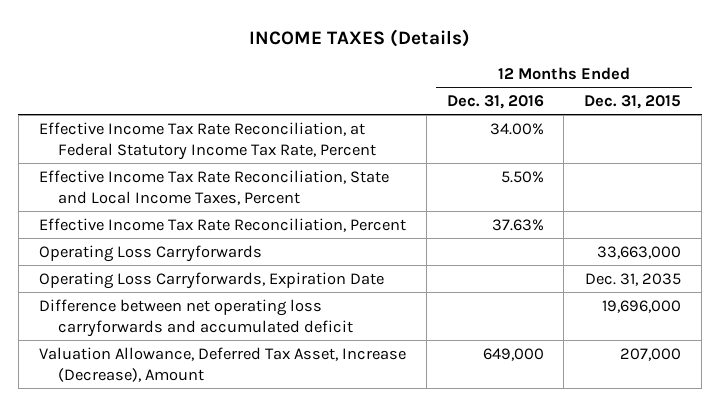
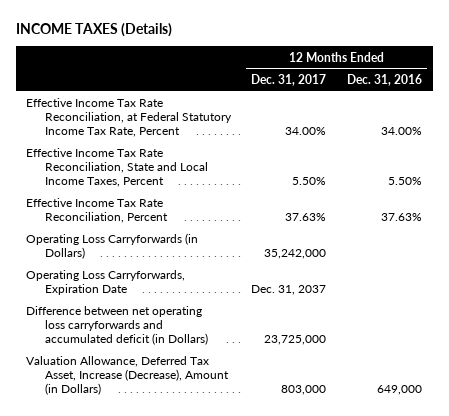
[584,95,682,110] Dec. 31, 2015 -> none
none -> [251,73,327,86] Dec. 31, 2017
[38,244,262,262] Operating Loss Carryforwards -> [26,233,199,260] Operating Loss Carryforwards (in Dollars)
[38,298,353,337] Difference between net operating loss carryforwards and accumulated deficit -> [26,306,208,346] Difference between net operating loss carryforwards and accumulated deficit (in Dollars)
[38,346,406,382] Valuation Allowance, Deferred Tax Asset, Increase (Decrease), Amount -> [26,356,229,396] Valuation Allowance, Deferred Tax Asset, Increase (Decrease), Amount (in Dollars)

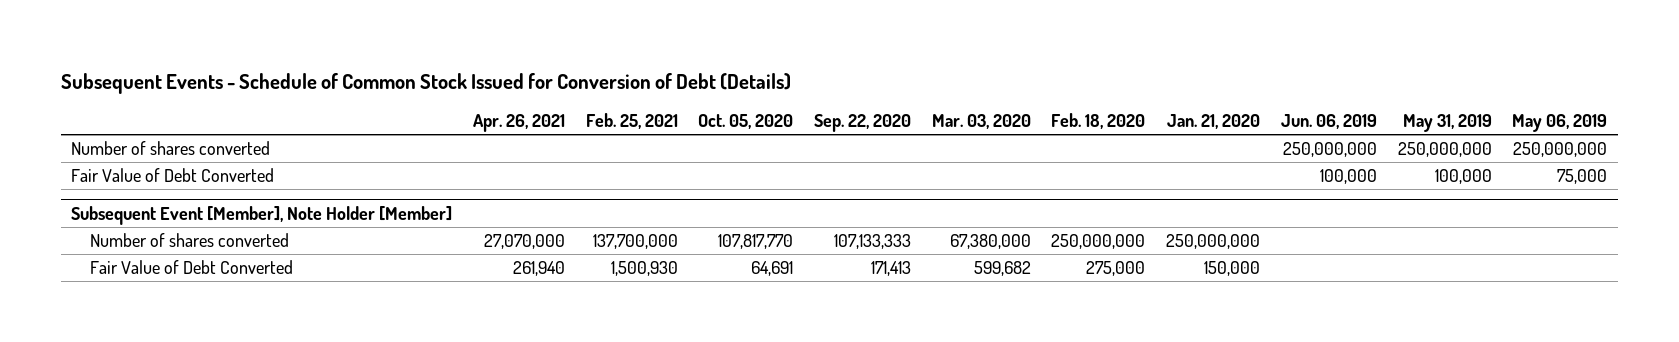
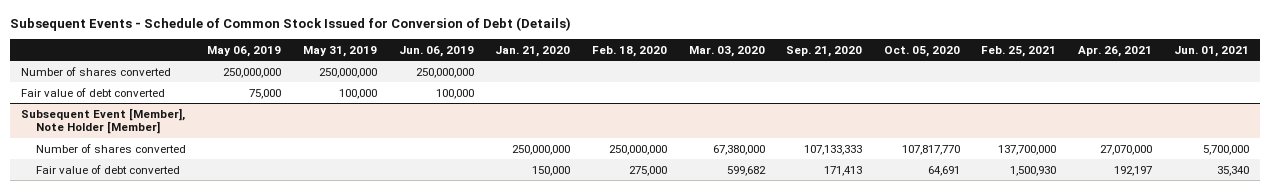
[814,114,912,133] Sep. 22, 2020 -> none
none -> [786,45,863,57] Sep. 21, 2020
none -> [1173,45,1249,57] Jun. 01, 2021
[71,168,275,183] Fair Value of Debt Converted -> [20,87,165,97] Fair value of debt converted
[89,260,293,275] Fair Value of Debt Converted -> [35,164,180,174] Fair value of debt converted
[513,261,566,277] 261,940 -> [1114,165,1153,176] 192,197

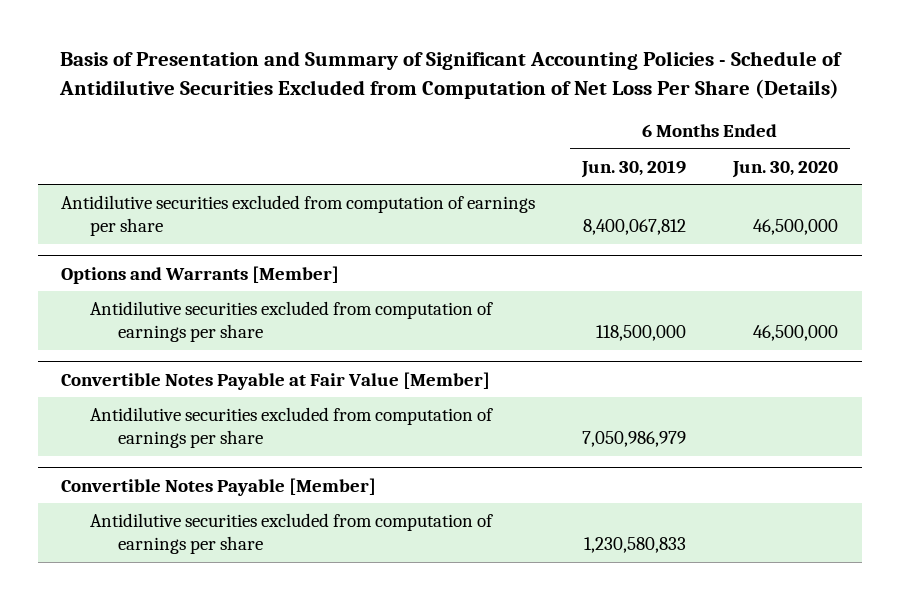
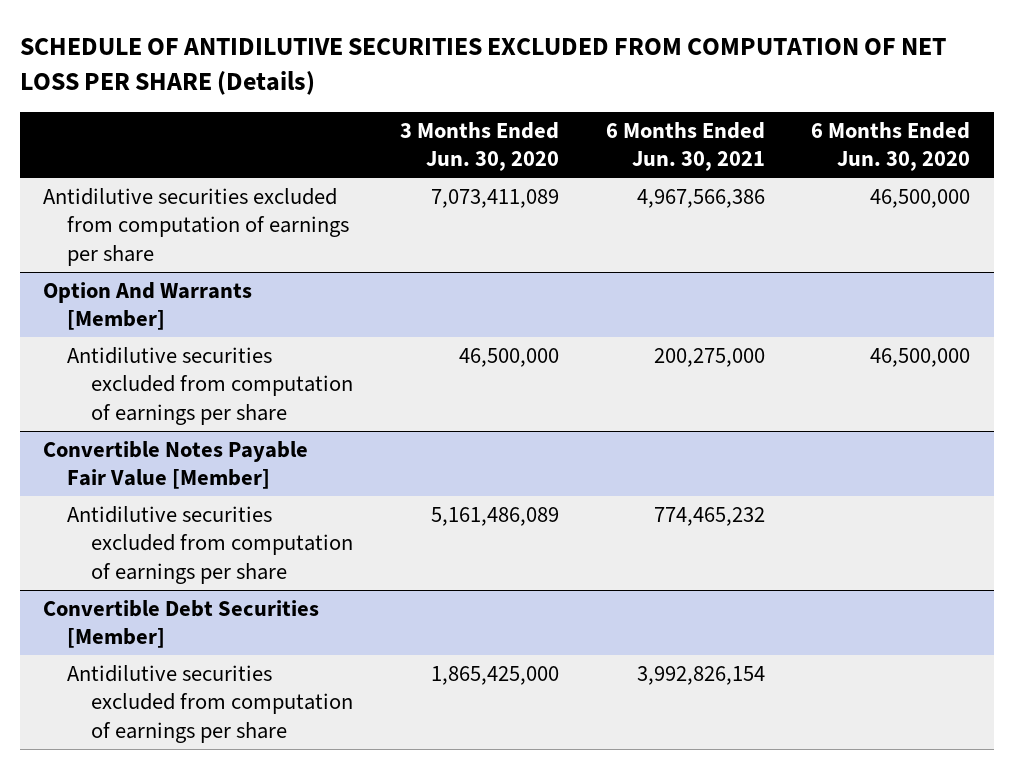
[58,51,842,99] Basis of Presentation and Summary of Significant Accounting Policies - Schedule of Antidilutive Securities Excluded from Computation of Net Loss Per Share (Details) -> [19,37,946,95] SCHEDULE OF ANTIDILUTIVE SECURITIES EXCLUDED FROM COMPUTATION OF NET LOSS PER SHARE (Details)
[581,159,687,178] Jun. 30, 2019 -> none
none -> [400,121,560,172] 3 Months Ended Jun. 30, 2020
none -> [605,121,765,172] 6 Months Ended Jun. 30, 2021
[61,265,340,284] Options and Warrants [Member] -> [43,281,253,331] Option And Warrants [Member]
[61,371,491,390] Convertible Notes Payable at Fair Value [Member] -> [43,440,309,490] Convertible Notes Payable Fair Value [Member]
[61,477,377,496] Convertible Notes Payable [Member] -> [43,599,320,649] Convertible Debt Securities [Member]

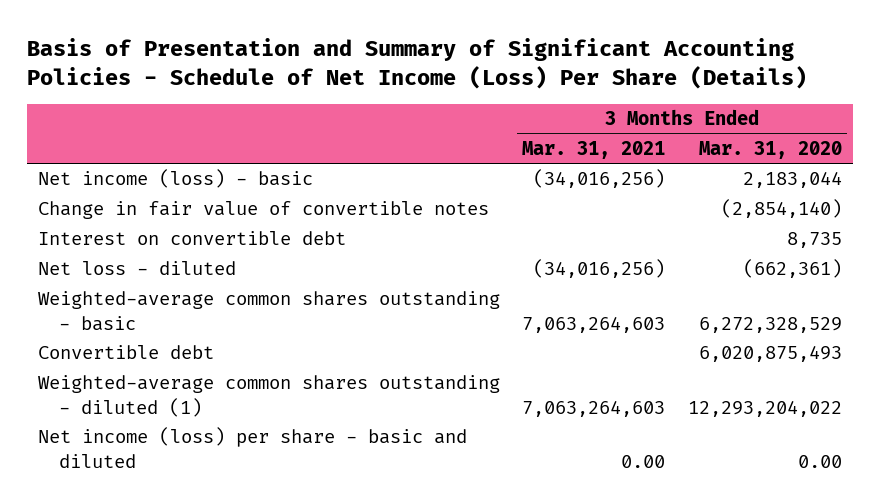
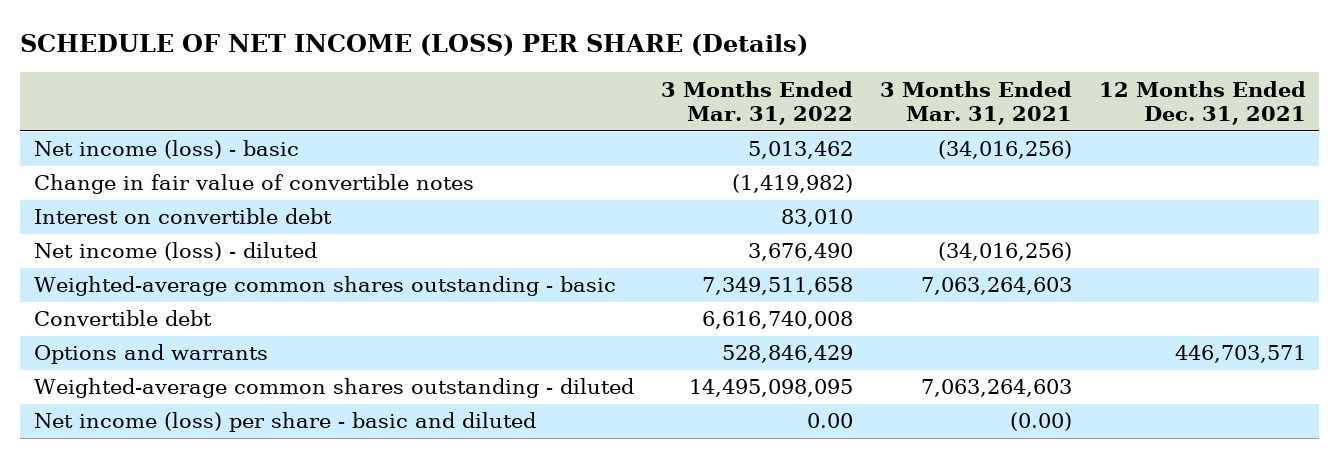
[27,38,808,90] Basis of Presentation and Summary of Significant Accounting Policies - Schedule of Net Income (Loss) Per Share (Details) -> [20,34,809,57] SCHEDULE OF NET INCOME (LOSS) PER SHARE (Details)
[698,141,842,160] Mar. 31, 2020 -> none
none -> [660,80,853,126] 3 Months Ended Mar. 31, 2022
none -> [1098,80,1306,126] 12 Months Ended Dec. 31, 2021
[38,261,237,276] Net loss - diluted -> [33,242,317,262] Net income (loss) - diluted
none -> [33,344,268,365] Options and warrants
[38,375,501,417] Weighted-average common shares outstanding - diluted (1) -> [33,378,634,399] Weighted-average common shares outstanding - diluted
[621,454,666,468] 0.00 -> [1009,412,1072,432] (0.00)

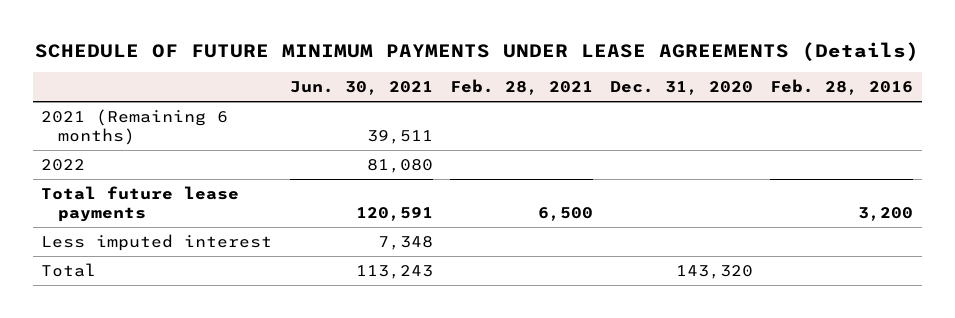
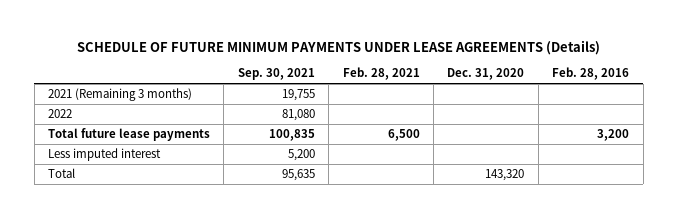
[289,81,433,96] Jun. 30, 2021 -> none
none -> [237,68,315,81] Sep. 30, 2021
[41,108,229,146] 2021 (Remaining 6 months) -> [47,88,192,102] 2021 (Remaining 3 months)

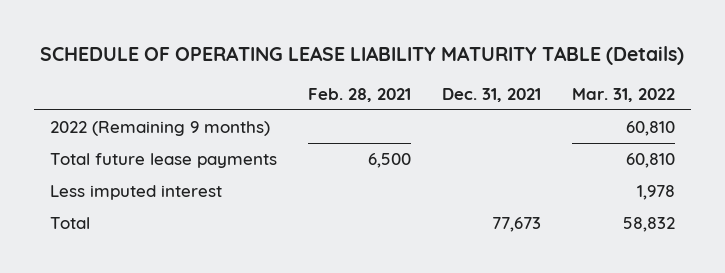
[76,39,600,55] SCHEDULE OF FUTURE MINIMUM PAYMENTS UNDER LEASE AGREEMENTS (Details) -> [40,45,685,65] SCHEDULE OF OPERATING LEASE LIABILITY MATURITY TABLE (Details)
[237,68,315,81] Sep. 30, 2021 -> none
[447,68,525,81] Dec. 31, 2020 -> none
[552,67,630,81] Feb. 28, 2016 -> none
none -> [441,87,541,102] Dec. 31, 2021
none -> [572,87,676,102] Mar. 31, 2022
[47,109,72,119] 2022 -> none
[47,88,192,102] 2021 (Remaining 3 months) -> [49,121,270,137] 2022 (Remaining 9 months)

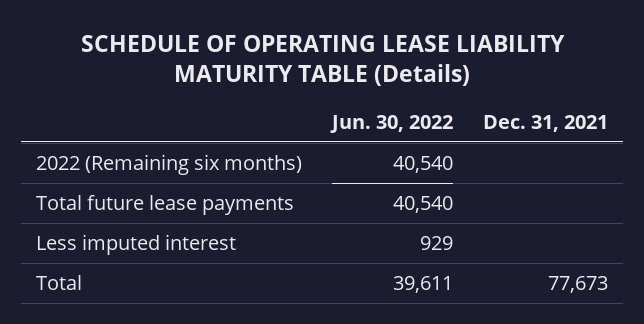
[307,87,411,102] Feb. 28, 2021 -> none
[572,87,676,102] Mar. 31, 2022 -> none
none -> [330,114,454,133] Jun. 30, 2022
[49,121,270,137] 2022 (Remaining 9 months) -> [36,153,303,175] 2022 (Remaining six months)

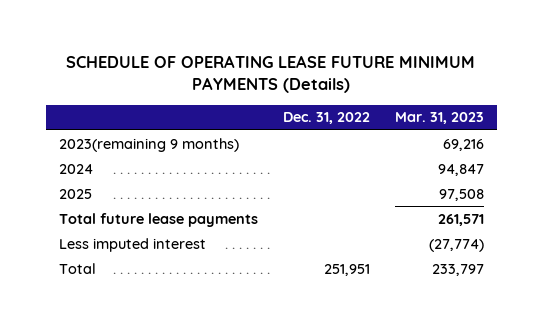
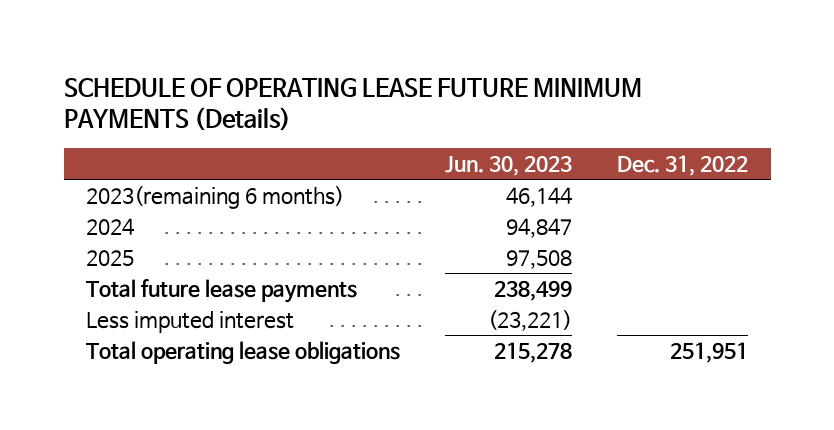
[395,112,485,125] Mar. 31, 2023 -> none
none -> [445,155,573,176] Jun. 30, 2023
[58,137,239,152] 2023(remaining 9 months) -> [86,185,345,209] 2023(remaining 6 months)
[58,262,96,274] Total -> [86,340,401,364] Total operating lease obligations

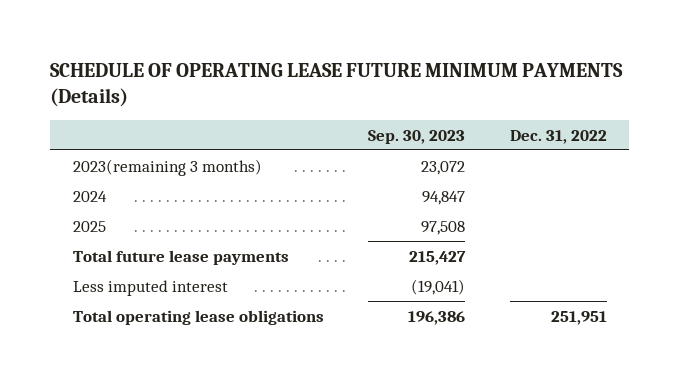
[445,155,573,176] Jun. 30, 2023 -> none
none -> [368,129,466,144] Sep. 30, 2023
[86,185,345,209] 2023(remaining 6 months) -> [72,158,262,176] 2023(remaining 3 months)

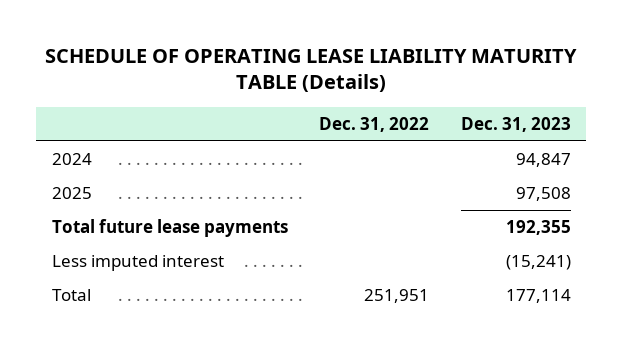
[50,62,624,108] SCHEDULE OF OPERATING LEASE FUTURE MINIMUM PAYMENTS (Details) -> [45,48,578,93] SCHEDULE OF OPERATING LEASE LIABILITY MATURITY TABLE (Details)
[368,129,466,144] Sep. 30, 2023 -> none
none -> [460,116,571,132] Dec. 31, 2023
[72,158,262,176] 2023(remaining 3 months) -> none
[72,309,324,325] Total operating lease obligations -> [51,289,91,302] Total

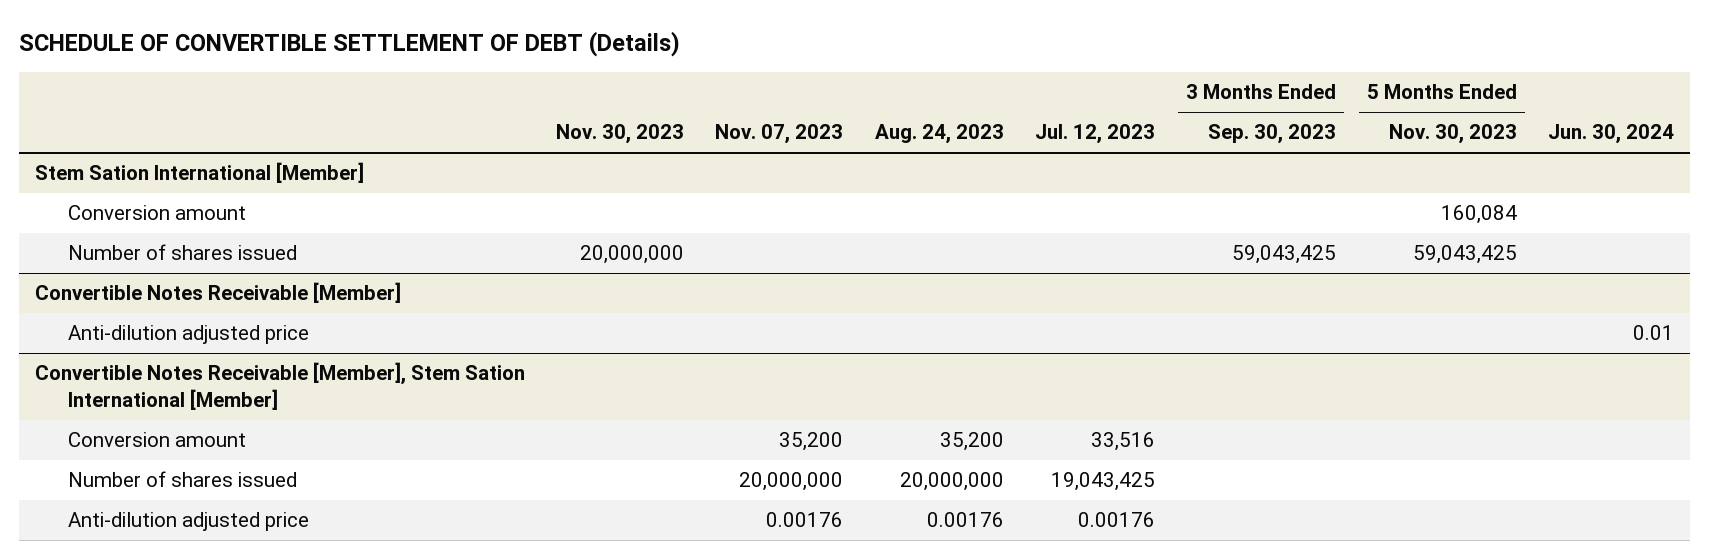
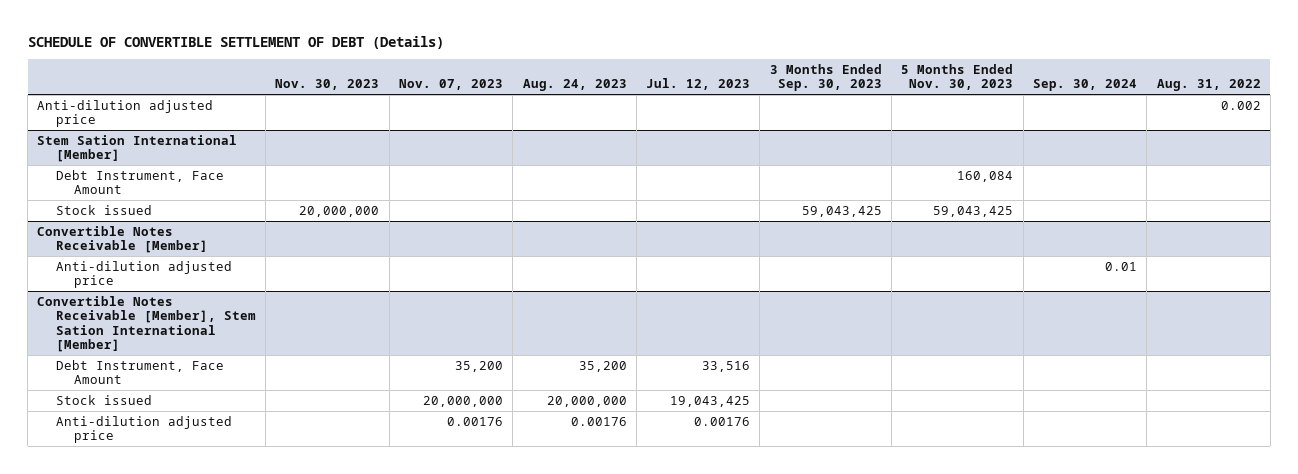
[1548,124,1675,145] Jun. 30, 2024 -> none
none -> [1032,79,1137,92] Sep. 30, 2024
none -> [1156,79,1261,92] Aug. 31, 2022
none -> [37,99,214,128] Anti-dilution adjusted price
[67,205,246,221] Conversion amount -> [55,169,224,195] Debt Instrument, Face Amount
[67,244,297,261] Number of shares issued -> [55,204,152,215] Stock issued
[67,432,246,448] Conversion amount -> [55,359,224,385] Debt Instrument, Face Amount
[67,471,297,488] Number of shares issued -> [55,394,152,405] Stock issued

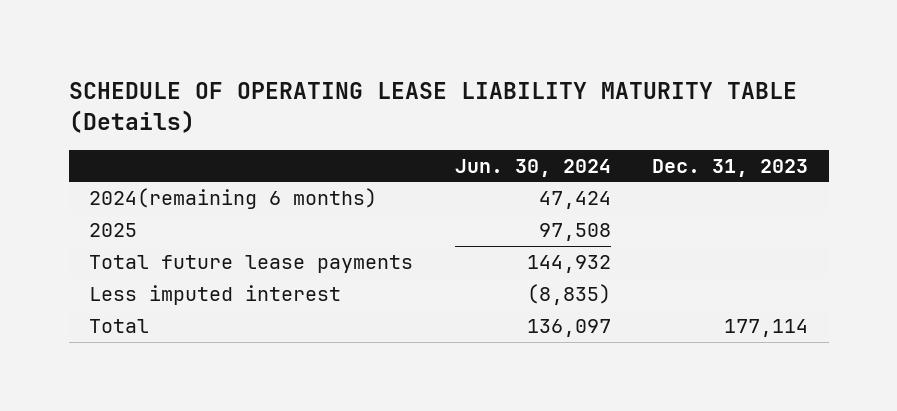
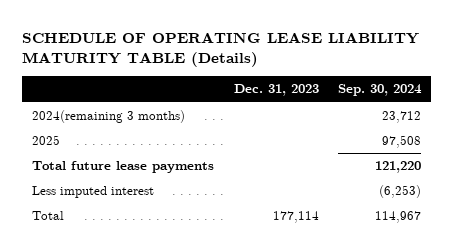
[454,158,611,177] Jun. 30, 2024 -> none
none -> [338,84,423,97] Sep. 30, 2024
[89,188,378,210] 2024(remaining 6 months) -> [32,110,186,124] 2024(remaining 3 months)

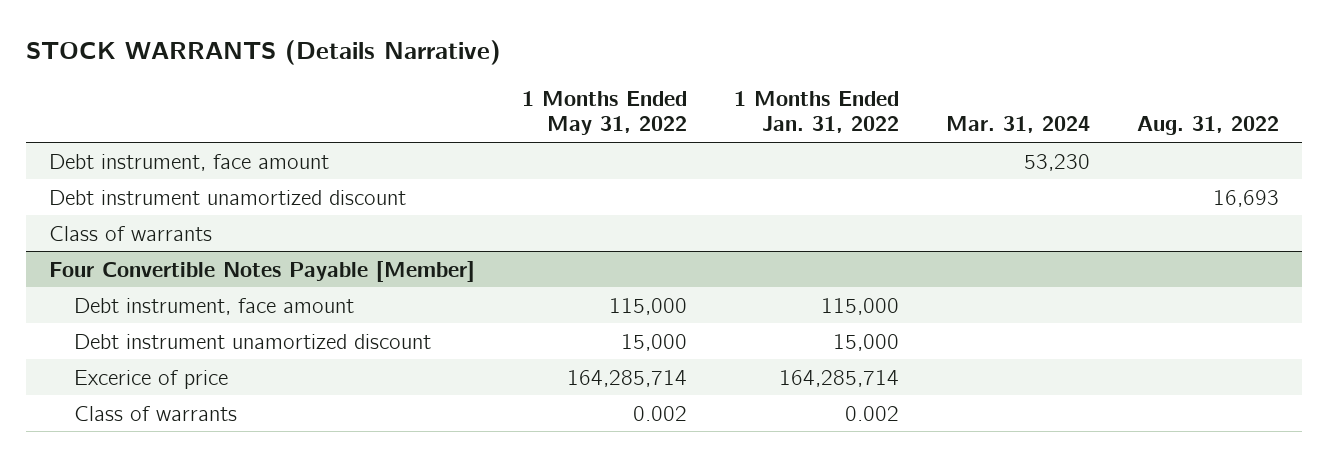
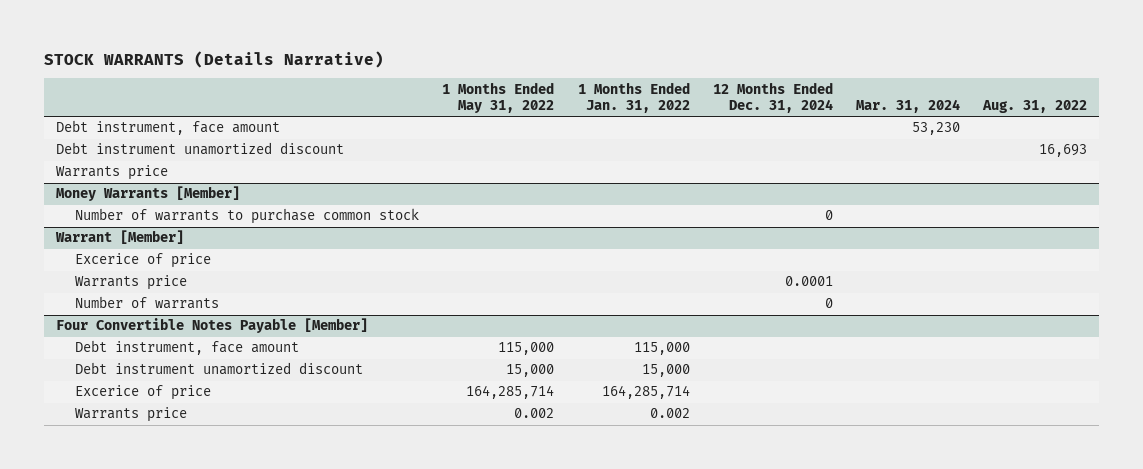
none -> [712,81,833,114] 12 Months Ended Dec. 31, 2024
[49,225,213,241] Class of warrants -> [56,165,169,181] Warrants price
none -> [56,186,241,202] Money Warrants [Member]
none -> [75,208,420,225] Number of warrants to purchase common stock
none -> [55,230,185,245] Warrant [Member]
none -> [75,253,212,269] Excerice of price
none -> [75,275,188,291] Warrants price
none -> [75,296,220,310] Number of warrants
[74,405,238,421] Class of warrants -> [75,407,188,423] Warrants price

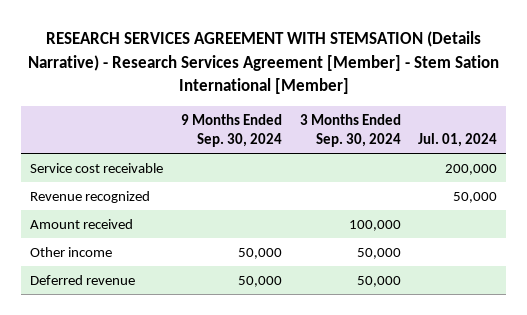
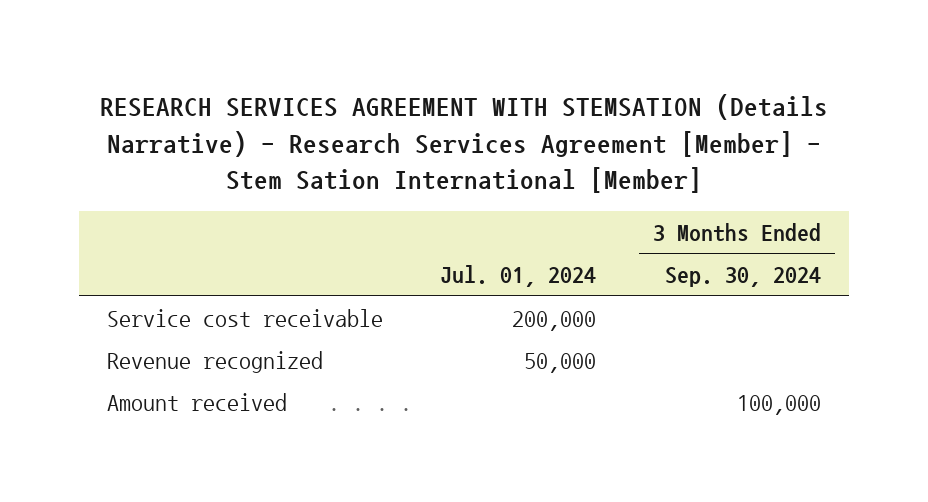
[180,114,282,148] 9 Months Ended Sep. 30, 2024 -> none
[29,247,112,258] Other income -> none
[29,275,135,286] Deferred revenue -> none

